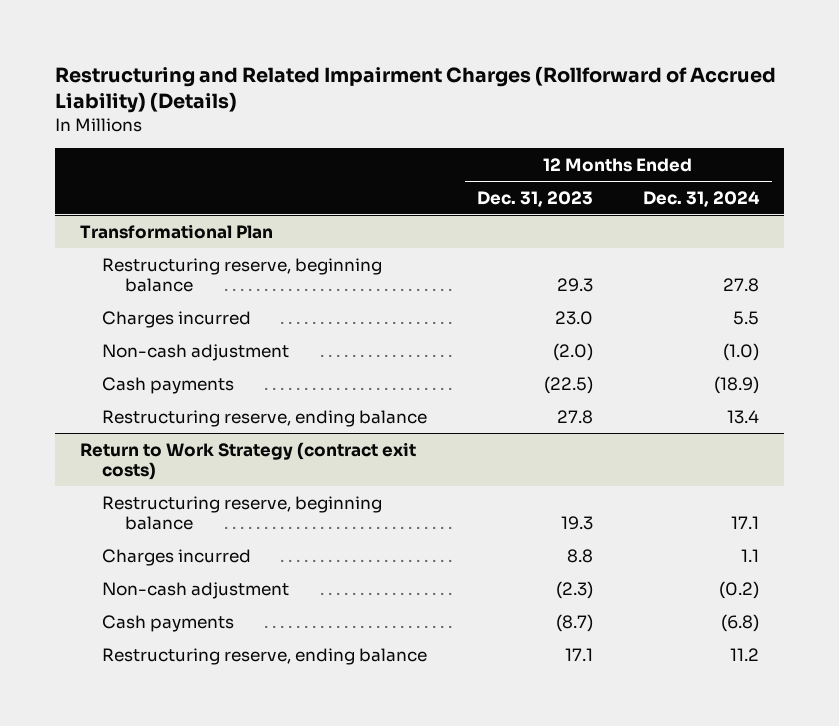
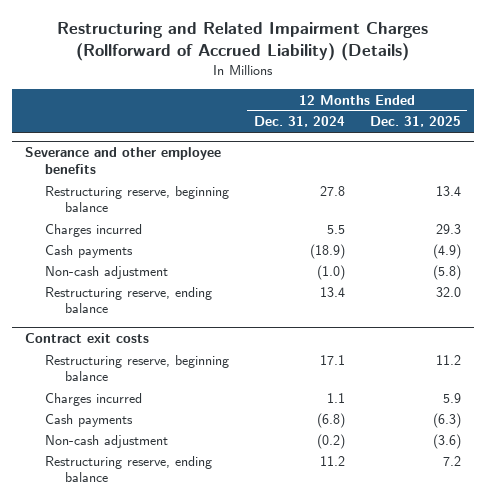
[477,190,594,207] Dec. 31, 2023 -> none
none -> [370,116,462,128] Dec. 31, 2025
[80,223,274,239] Transformational Plan -> none
none -> [24,147,221,174] Severance and other employee benefits
[102,343,290,361] Non-cash adjustment -> none
none -> [44,265,168,279] Non-cash adjustment
[80,441,417,480] Return to Work Strategy (contract exit costs) -> none
none -> [24,333,149,344] Contract exit costs
[102,581,290,599] Non-cash adjustment -> none
none -> [44,434,168,448] Non-cash adjustment

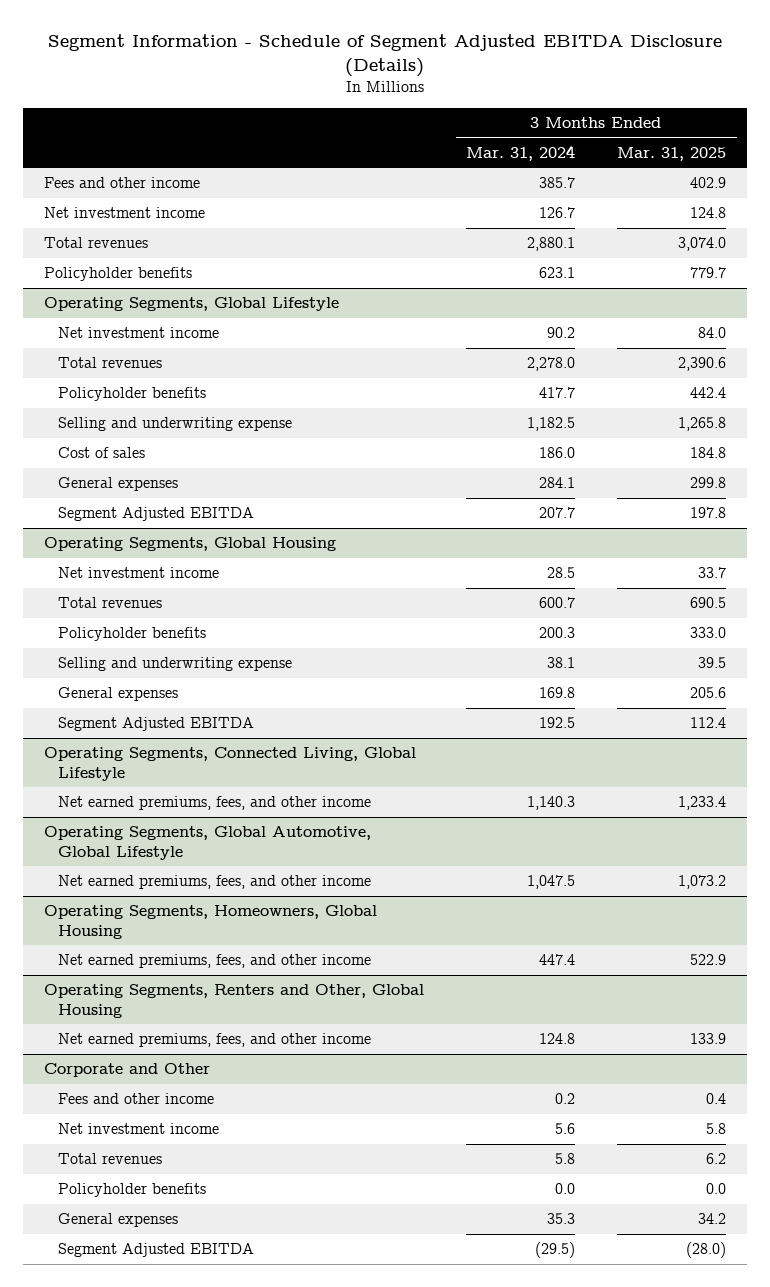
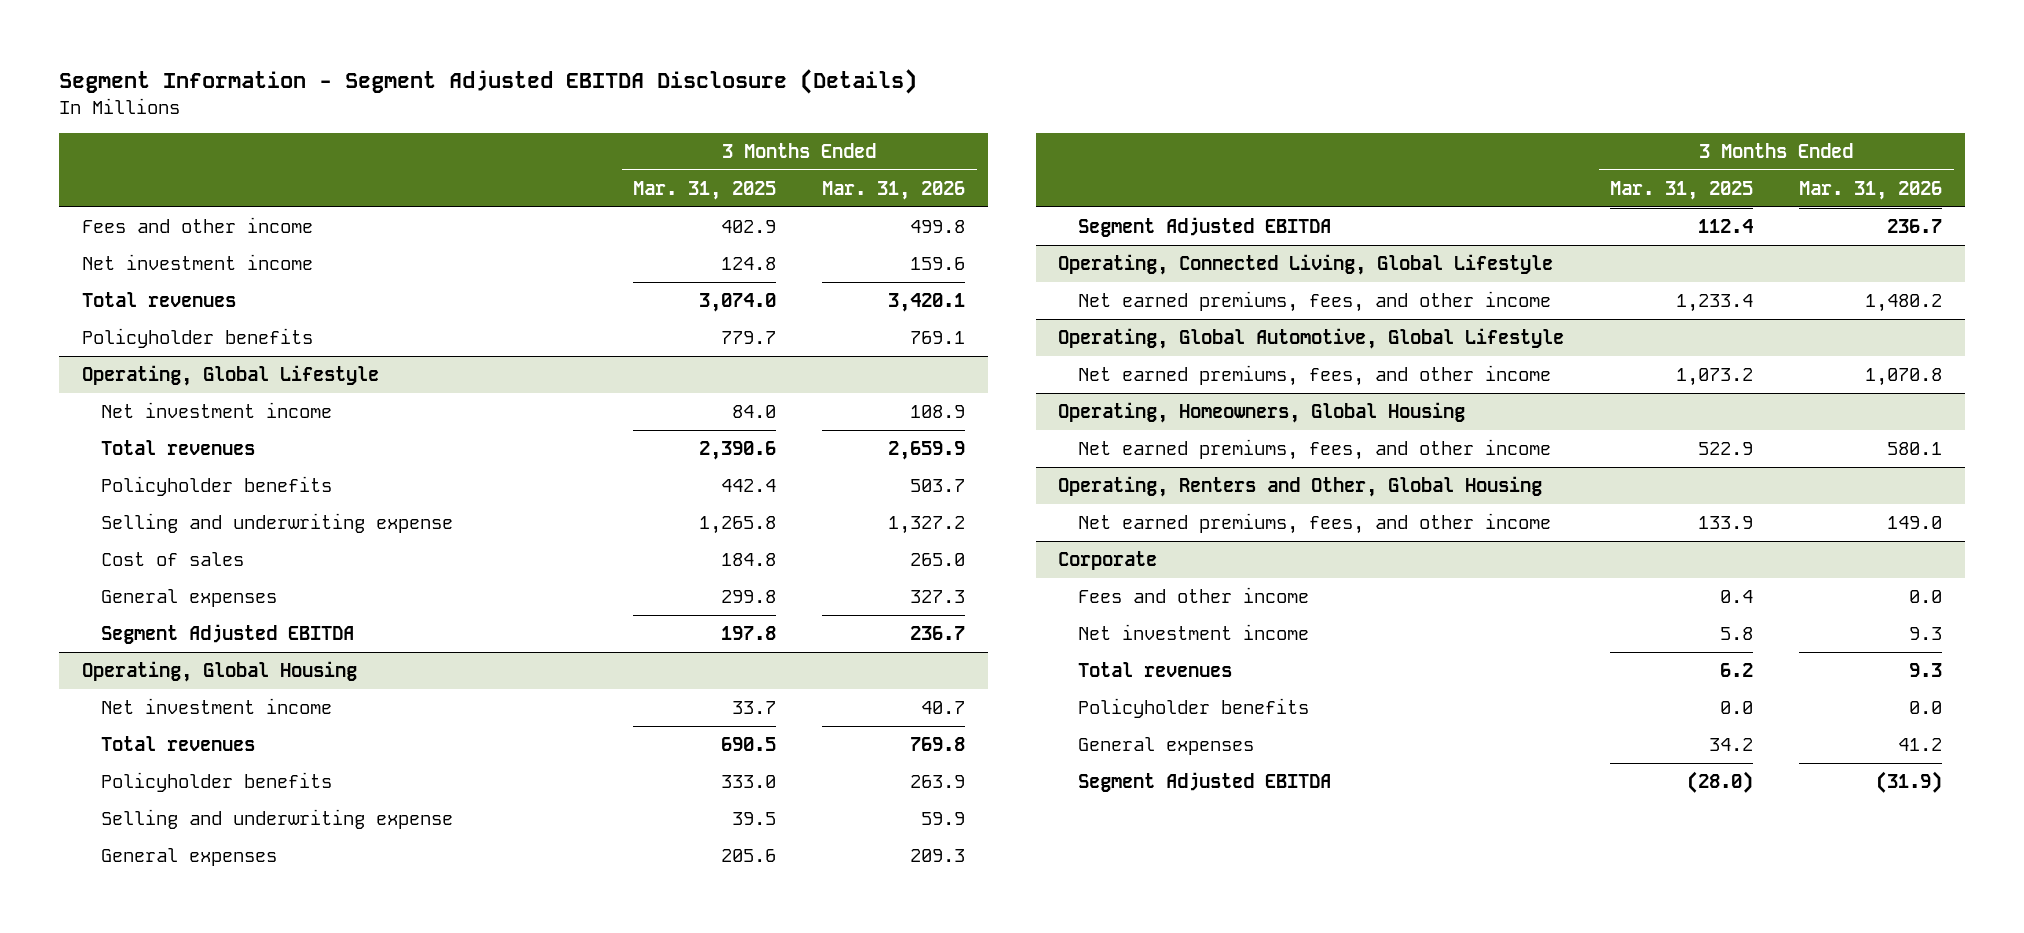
[48,34,723,78] Segment Information - Schedule of Segment Adjusted EBITDA Disclosure (Details) -> [58,69,917,95] Segment Information - Segment Adjusted EBITDA Disclosure (Details)
[466,144,576,161] Mar. 31, 2024 -> none
none -> [822,180,966,200] Mar. 31, 2026
[44,297,340,312] Operating Segments, Global Lifestyle -> [81,365,379,387] Operating, Global Lifestyle
[44,537,337,552] Operating Segments, Global Housing -> [81,661,357,683] Operating, Global Housing
[44,747,417,781] Operating Segments, Connected Living, Global Lifestyle -> [1058,254,1554,276] Operating, Connected Living, Global Lifestyle
[44,826,372,860] Operating Segments, Global Automotive, Global Lifestyle -> [1058,328,1565,350] Operating, Global Automotive, Global Lifestyle
[44,905,378,939] Operating Segments, Homeowners, Global Housing -> [1058,402,1466,424] Operating, Homeowners, Global Housing
[44,984,425,1018] Operating Segments, Renters and Other, Global Housing -> [1058,476,1543,498] Operating, Renters and Other, Global Housing
[44,1063,211,1078] Corporate and Other -> [1058,551,1158,571] Corporate

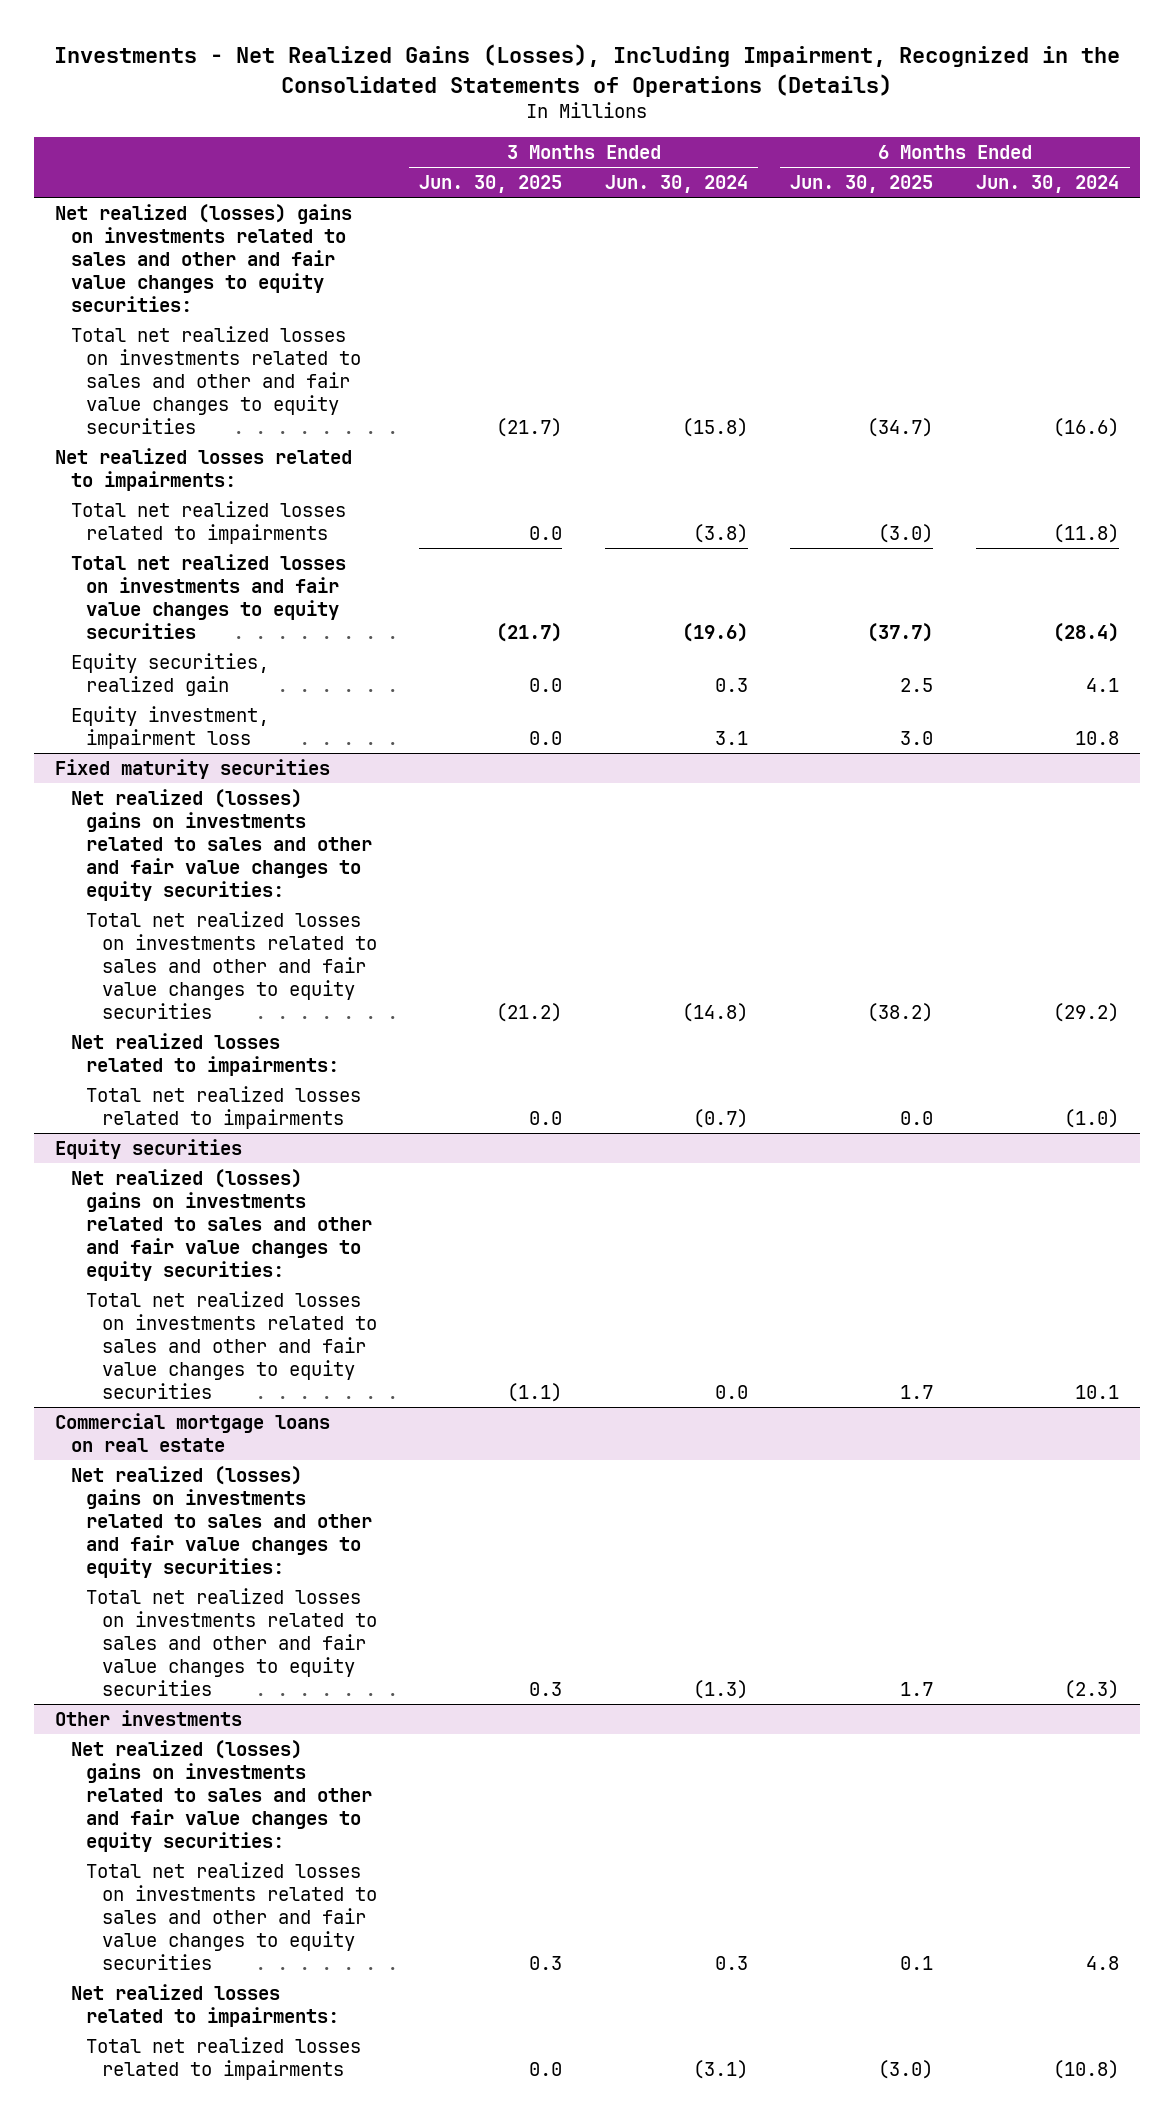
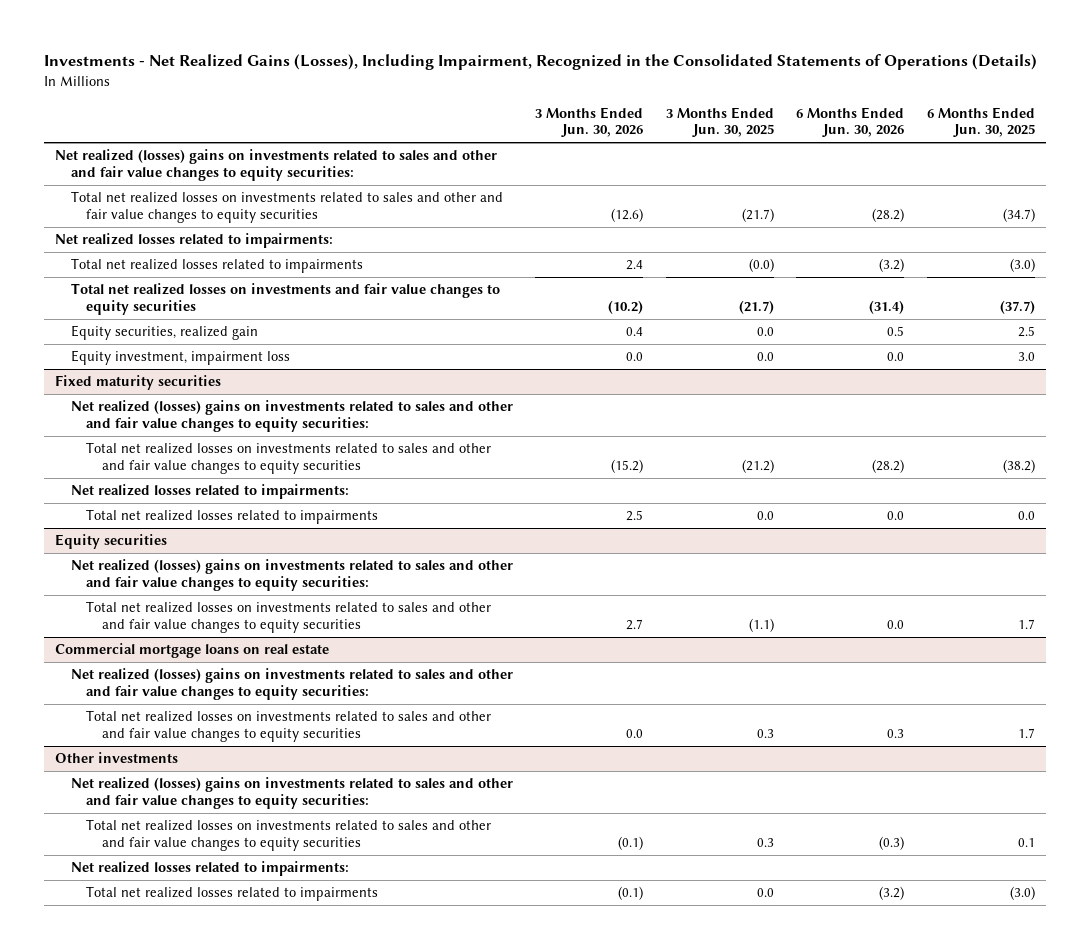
[604,175,748,194] Jun. 30, 2024 -> none
[976,175,1120,194] Jun. 30, 2024 -> none
none -> [535,106,644,138] 3 Months Ended Jun. 30, 2026
none -> [796,106,905,138] 6 Months Ended Jun. 30, 2026
[529,525,563,540] 0.0 -> [748,258,774,273] (0.0)

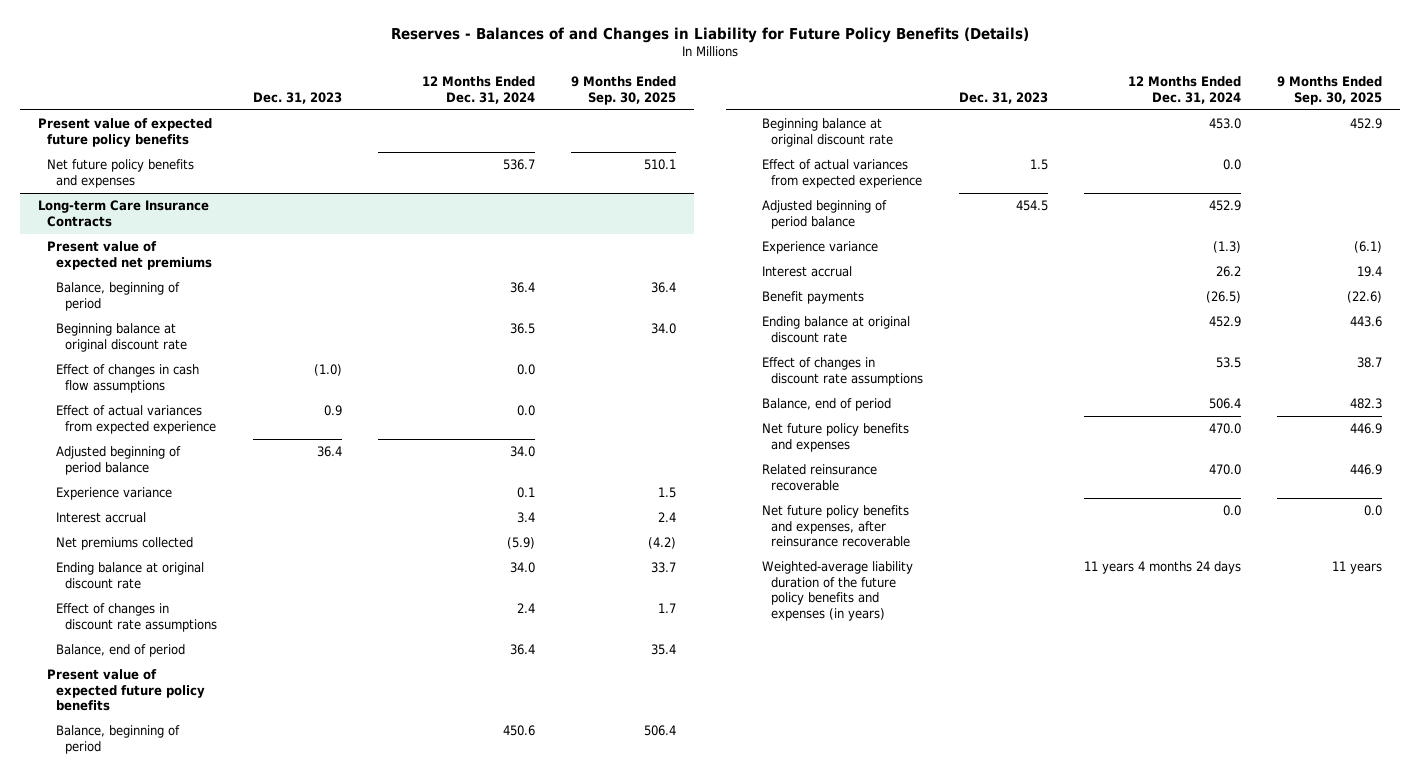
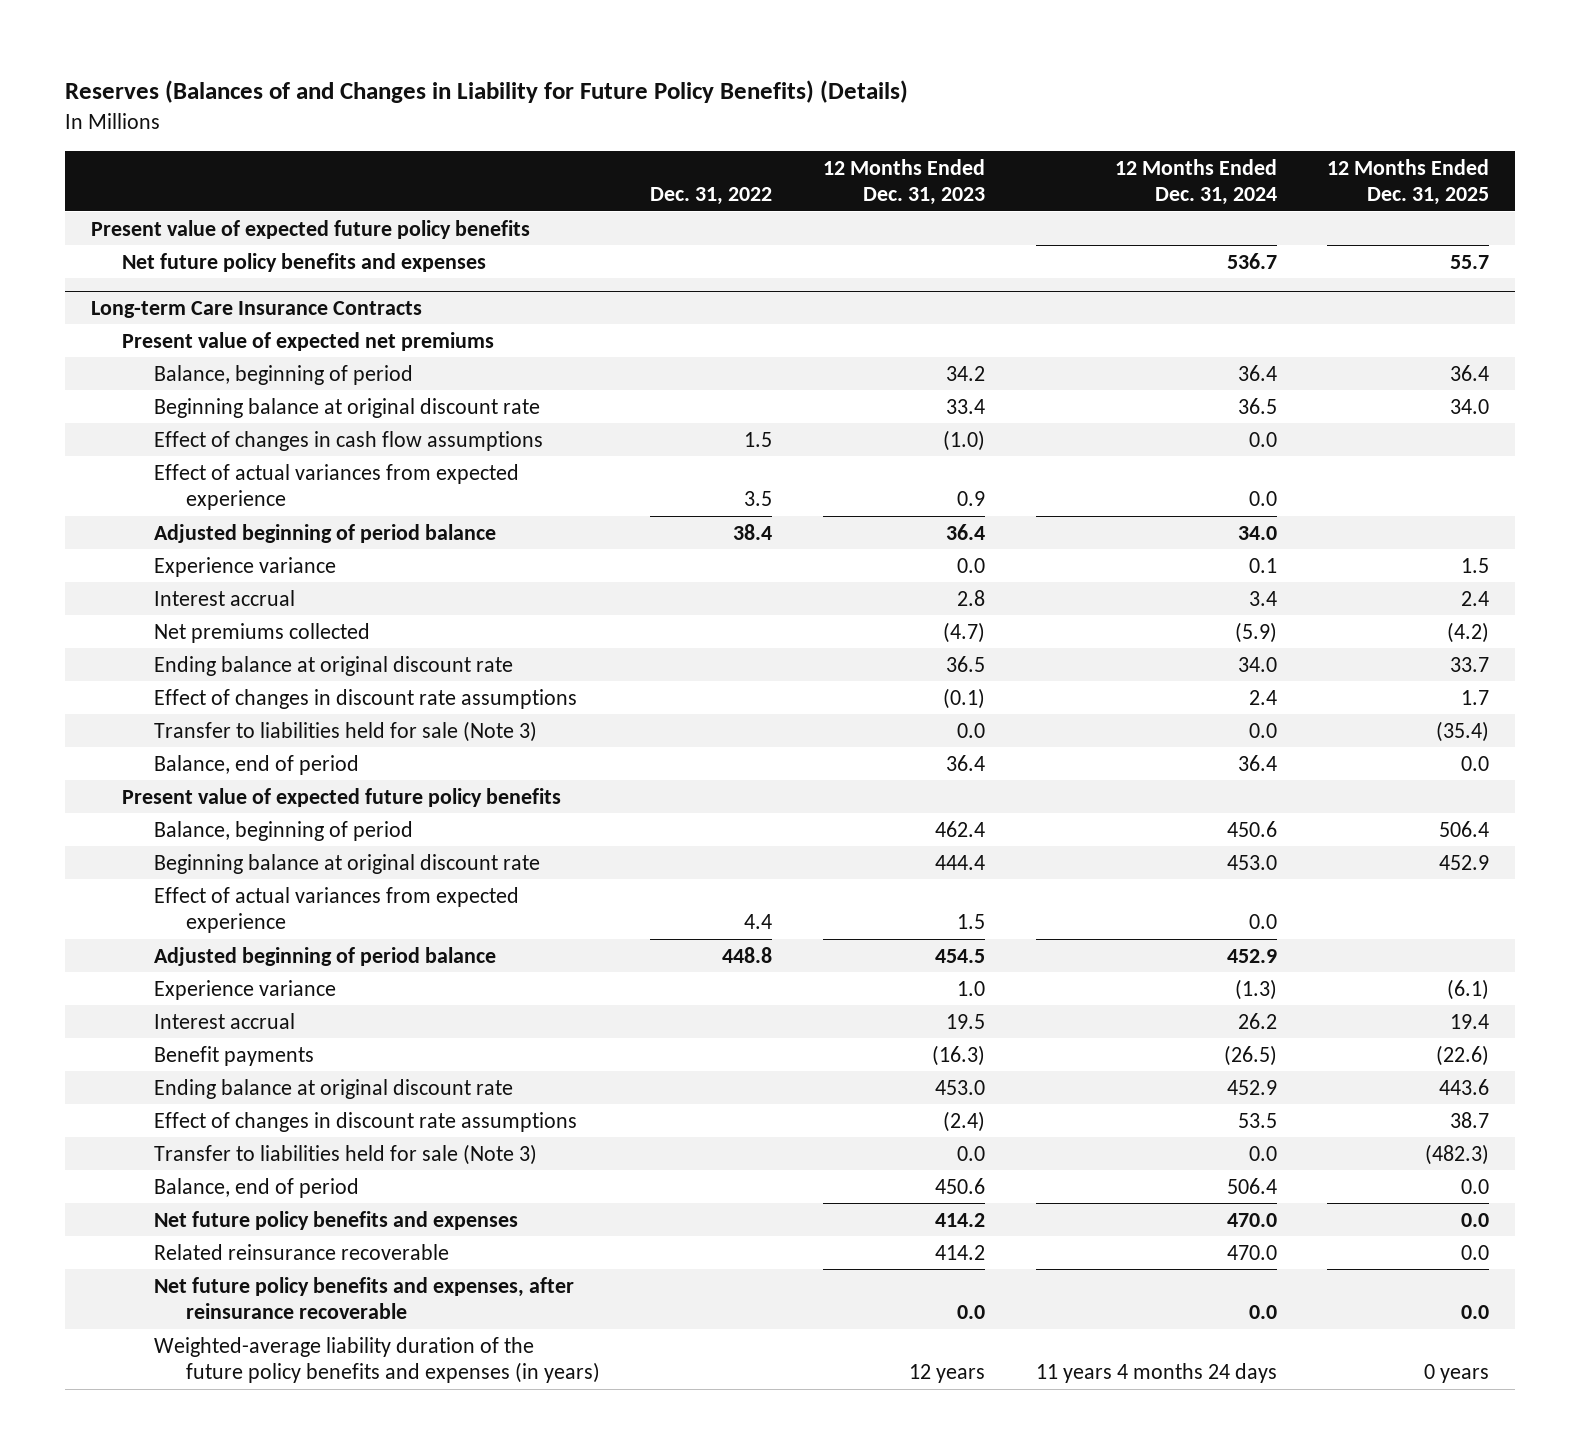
[390,27,1029,44] Reserves - Balances of and Changes in Liability for Future Policy Benefits (Details) -> [65,80,909,104] Reserves (Balances of and Changes in Liability for Future Policy Benefits) (Details)
[252,91,342,104] Dec. 31, 2023 -> none
[571,76,677,105] 9 Months Ended Sep. 30, 2025 -> none
none -> [650,187,773,206] Dec. 31, 2022
none -> [822,158,985,206] 12 Months Ended Dec. 31, 2023
none -> [1327,158,1490,206] 12 Months Ended Dec. 31, 2025
none -> [153,720,537,742] Transfer to liabilities held for sale (Note 3)
none -> [153,1143,537,1165] Transfer to liabilities held for sale (Note 3)

